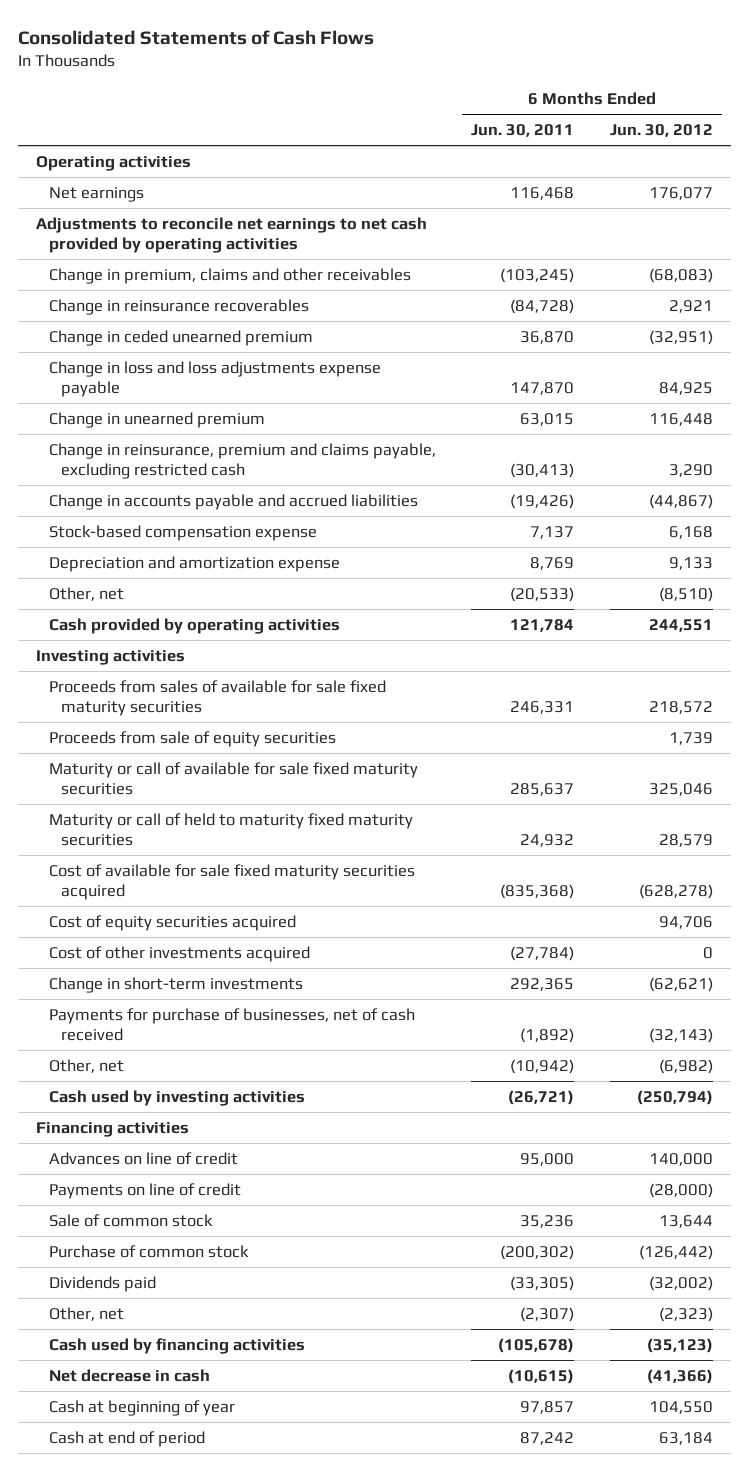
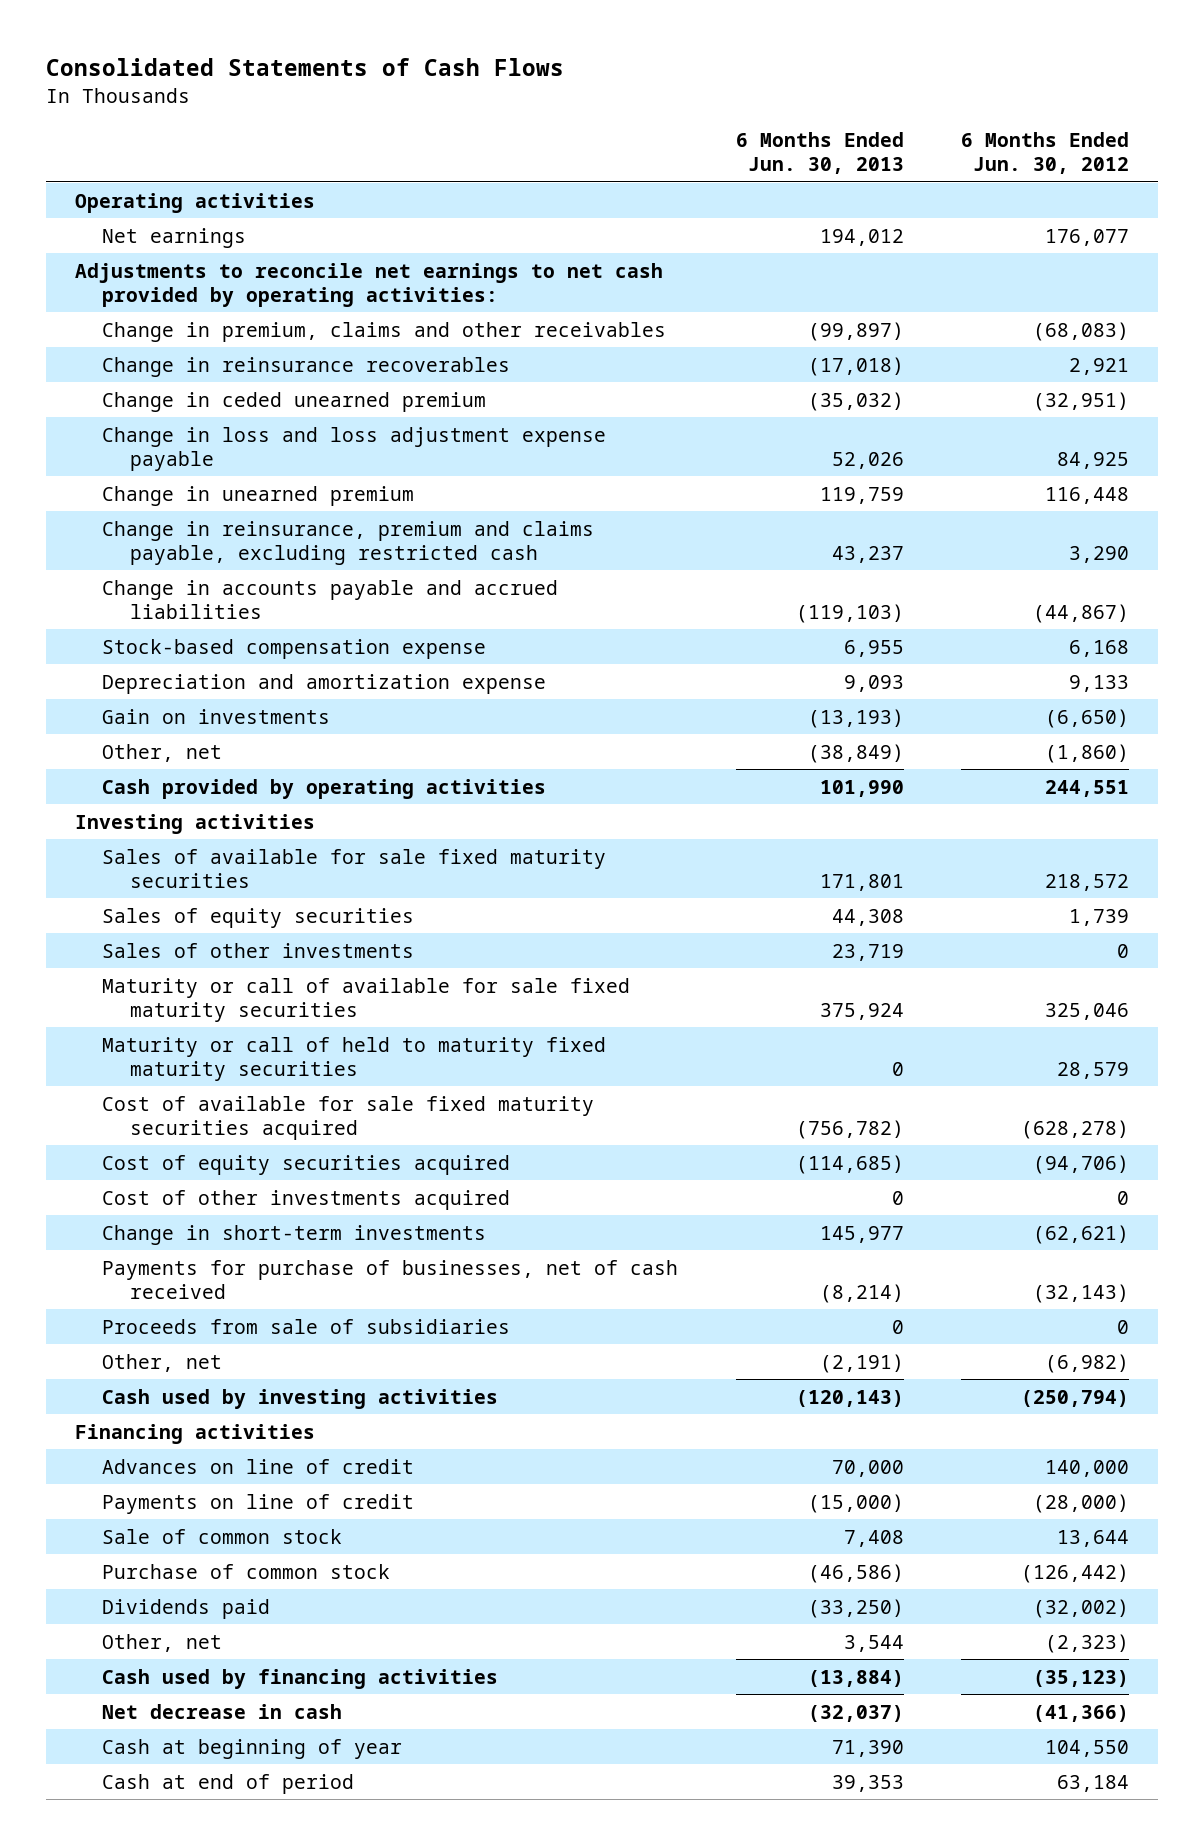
[471,124,575,138] Jun. 30, 2011 -> none
none -> [735,131,904,174] 6 Months Ended Jun. 30, 2013
[35,217,427,253] Adjustments to reconcile net earnings to net cash provided by operating activities -> [74,262,663,307] Adjustments to reconcile net earnings to net cash provided by operating activities:
[48,361,381,397] Change in loss and loss adjustments expense payable -> [102,426,607,471] Change in loss and loss adjustment expense payable
none -> [102,708,331,724] Gain on investments
[659,587,714,603] (8,510) -> [1045,743,1130,763] (1,860)
[48,680,386,716] Proceeds from sales of available for sale fixed maturity securities -> [102,848,607,888] Sales of available for sale fixed maturity securities
[48,731,336,748] Proceeds from sale of equity securities -> [102,907,415,928] Sales of equity securities
none -> [102,942,415,958] Sales of other investments
[659,916,714,930] 94,706 -> [1033,1154,1130,1174] (94,706)
none -> [102,1318,511,1334] Proceeds from sale of subsidiaries

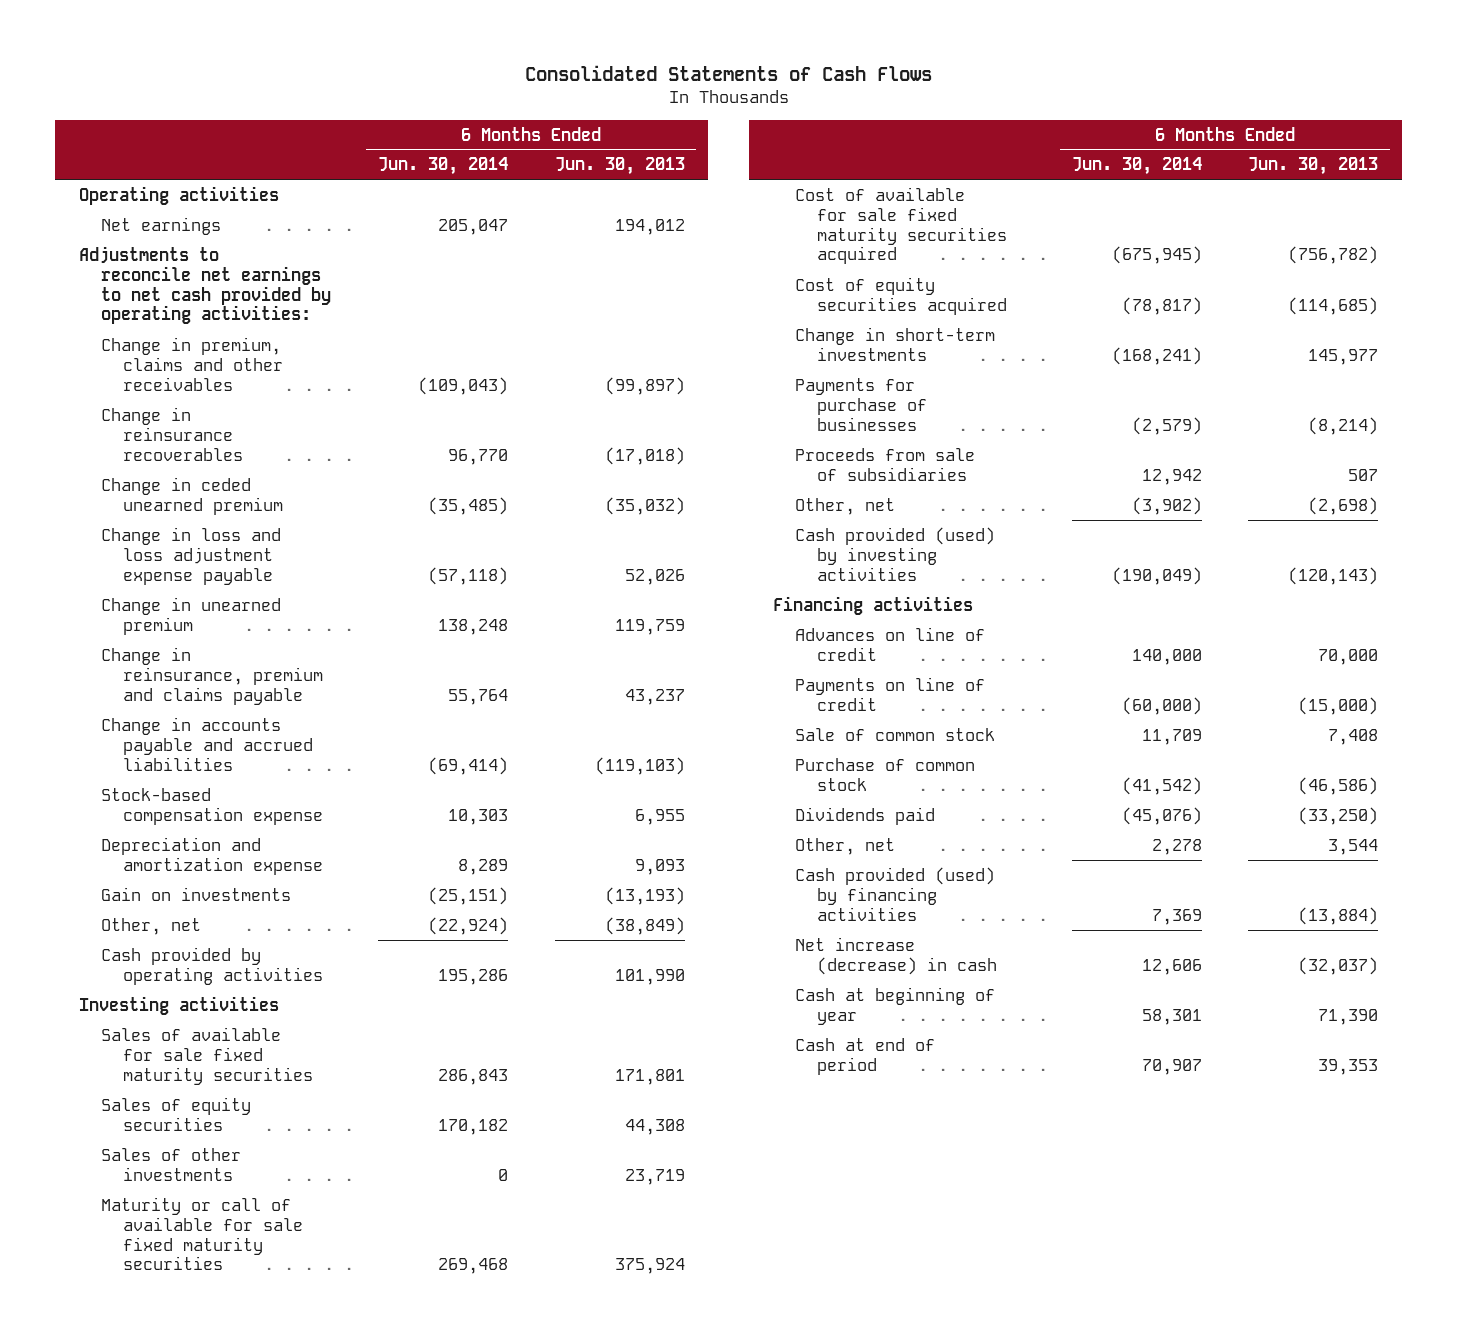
[961,131,1130,174] 6 Months Ended Jun. 30, 2012 -> none
none -> [377,157,508,176] Jun. 30, 2014
[102,520,595,565] Change in reinsurance, premium and claims payable, excluding restricted cash -> [100,646,324,705] Change in reinsurance, premium and claims payable
[102,1036,607,1081] Maturity or call of held to maturity fixed maturity securities -> none
[102,1189,511,1210] Cost of other investments acquired -> none
[102,1259,679,1299] Payments for purchase of businesses, net of cash received -> [794,377,927,431] Payments for purchase of businesses
[891,1319,904,1334] 0 -> [1348,468,1379,481] 507
[819,1353,904,1373] (2,191) -> [1308,496,1379,515] (2,698)
[102,1388,499,1409] Cash used by investing activities -> [794,526,995,581] Cash provided (used) by investing activities
[102,1668,499,1689] Cash used by financing activities -> [794,866,995,921] Cash provided (used) by financing activities
[102,1703,343,1719] Net decrease in cash -> [794,936,997,975] Net increase (decrease) in cash

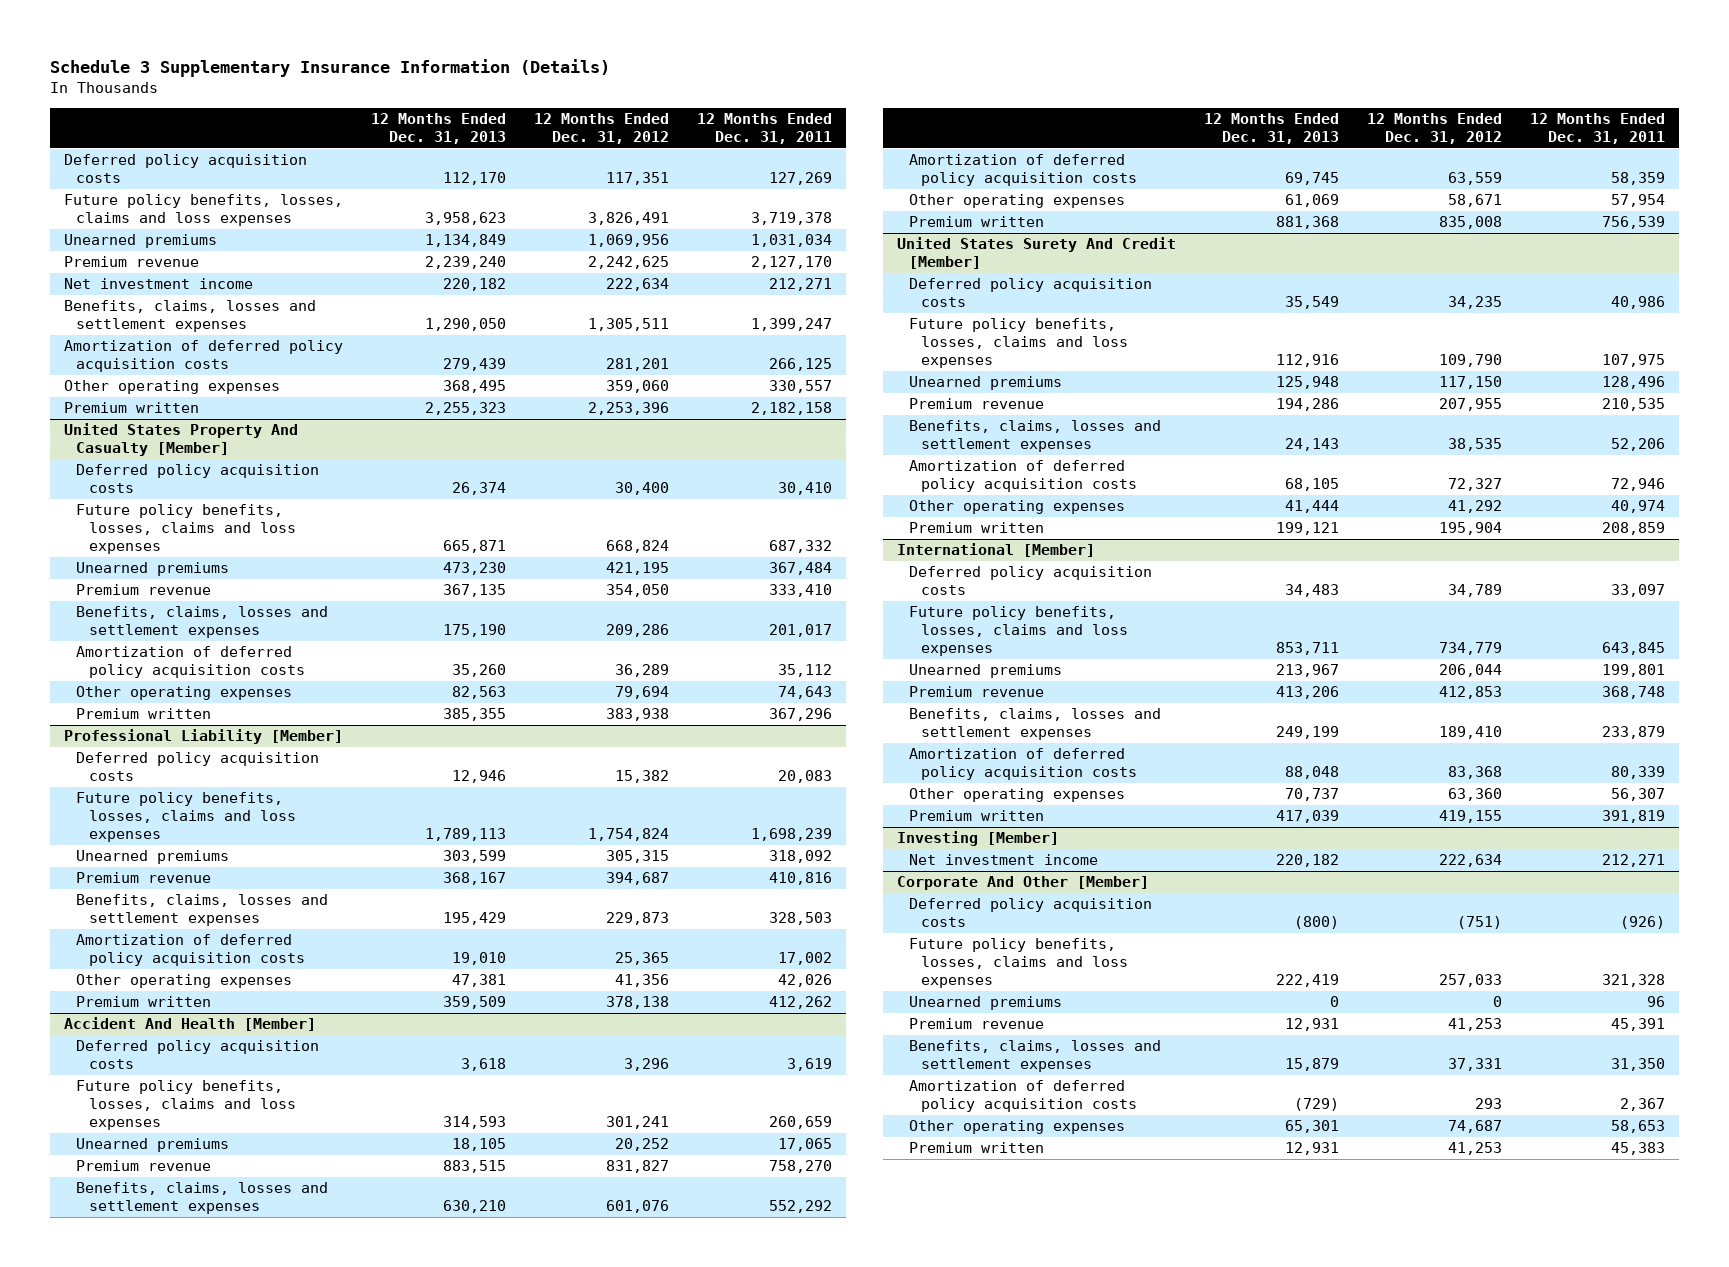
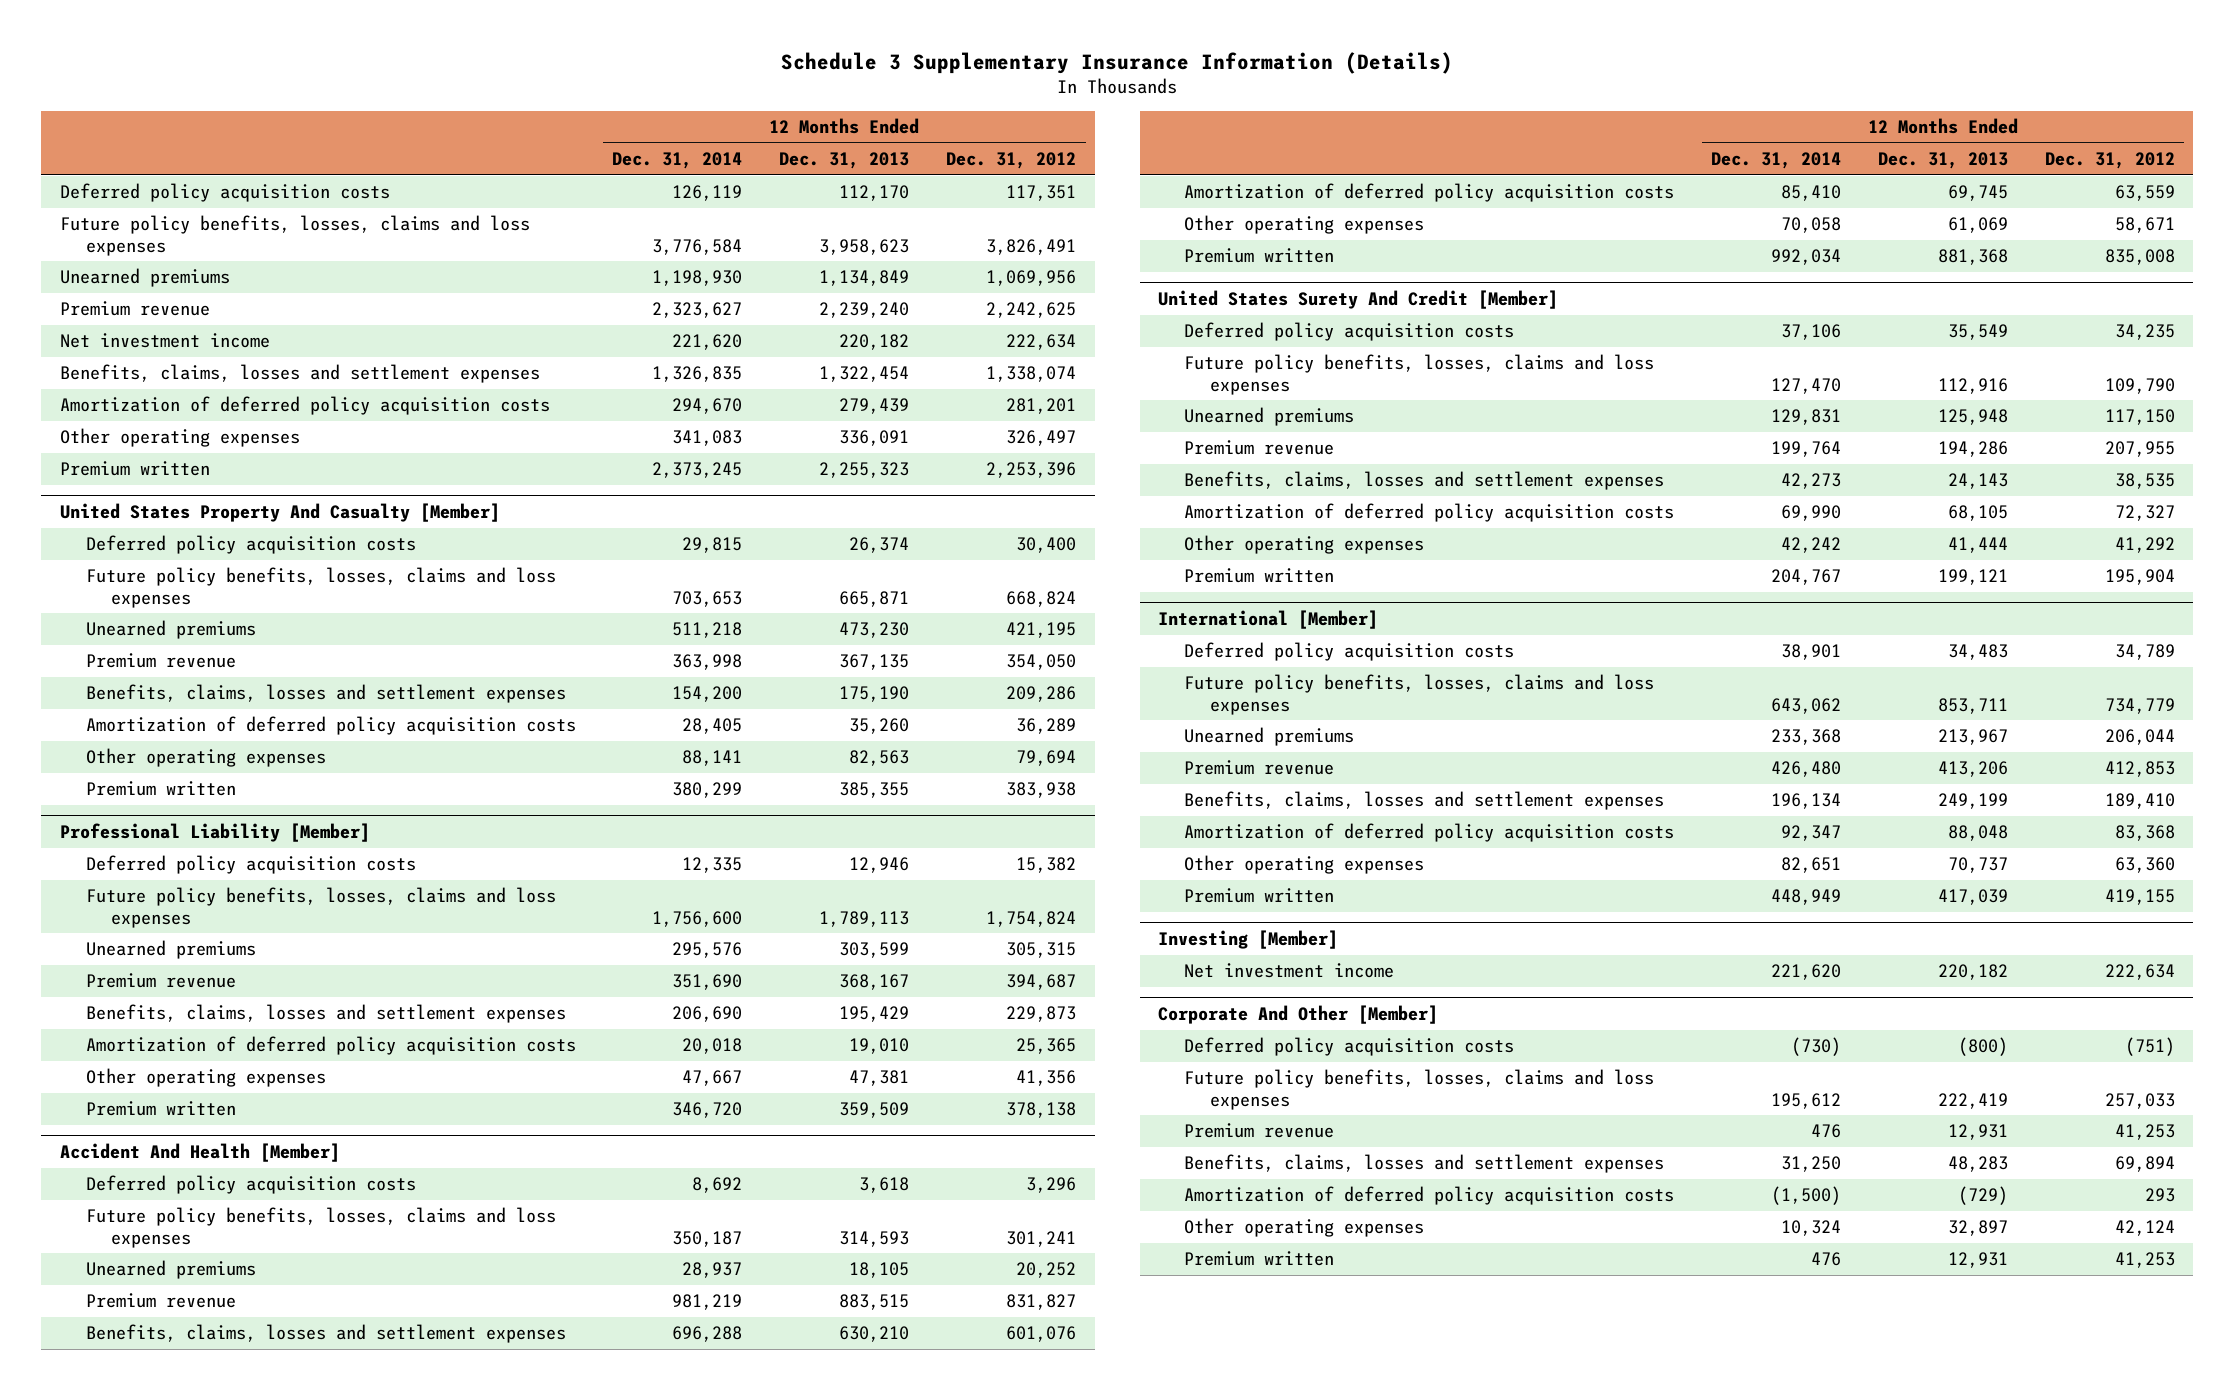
[697,113,833,144] 12 Months Ended Dec. 31, 2011 -> none
none -> [612,152,743,170] Dec. 31, 2014
[425,318,507,332] 1,290,050 -> [819,366,910,383] 1,322,454
[588,318,670,332] 1,305,511 -> [986,366,1077,383] 1,338,074
[443,380,507,394] 368,495 -> [839,430,910,447] 336,091
[606,380,670,394] 359,060 -> [1006,430,1077,447] 326,497
[909,996,1063,1011] Unearned premiums -> none
[1284,1058,1339,1072] 15,879 -> [1947,1156,2008,1173] 48,283
[1447,1058,1502,1072] 37,331 -> [2114,1156,2175,1173] 69,894
[1284,1120,1339,1134] 65,301 -> [1947,1220,2008,1237] 32,897
[1447,1120,1502,1134] 74,687 -> [2114,1220,2175,1237] 42,124

